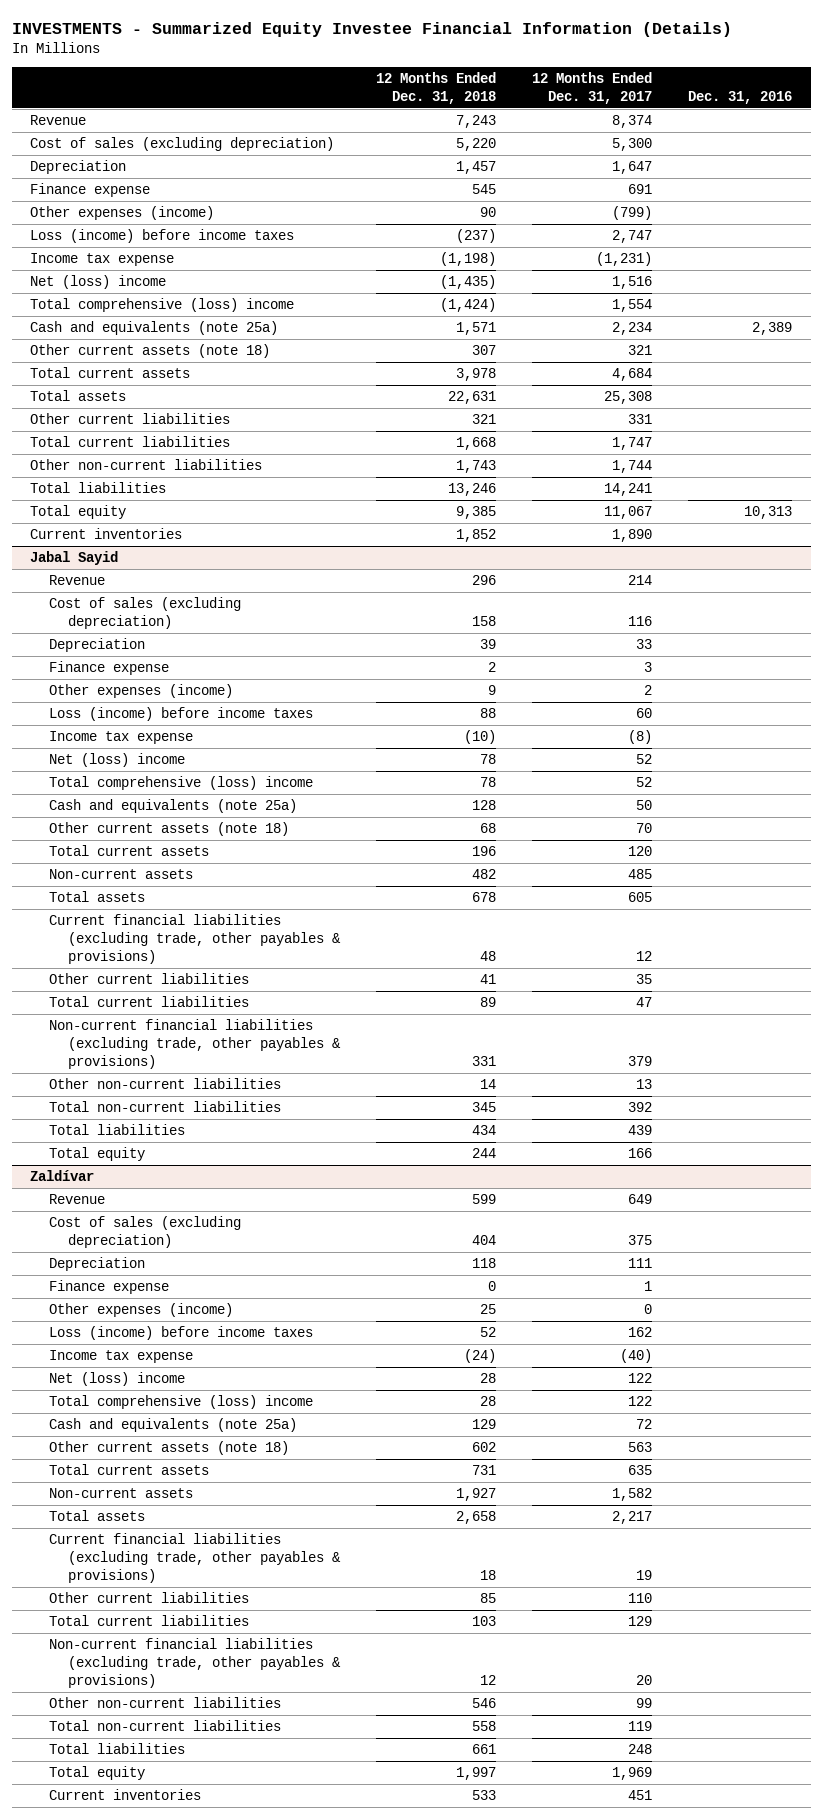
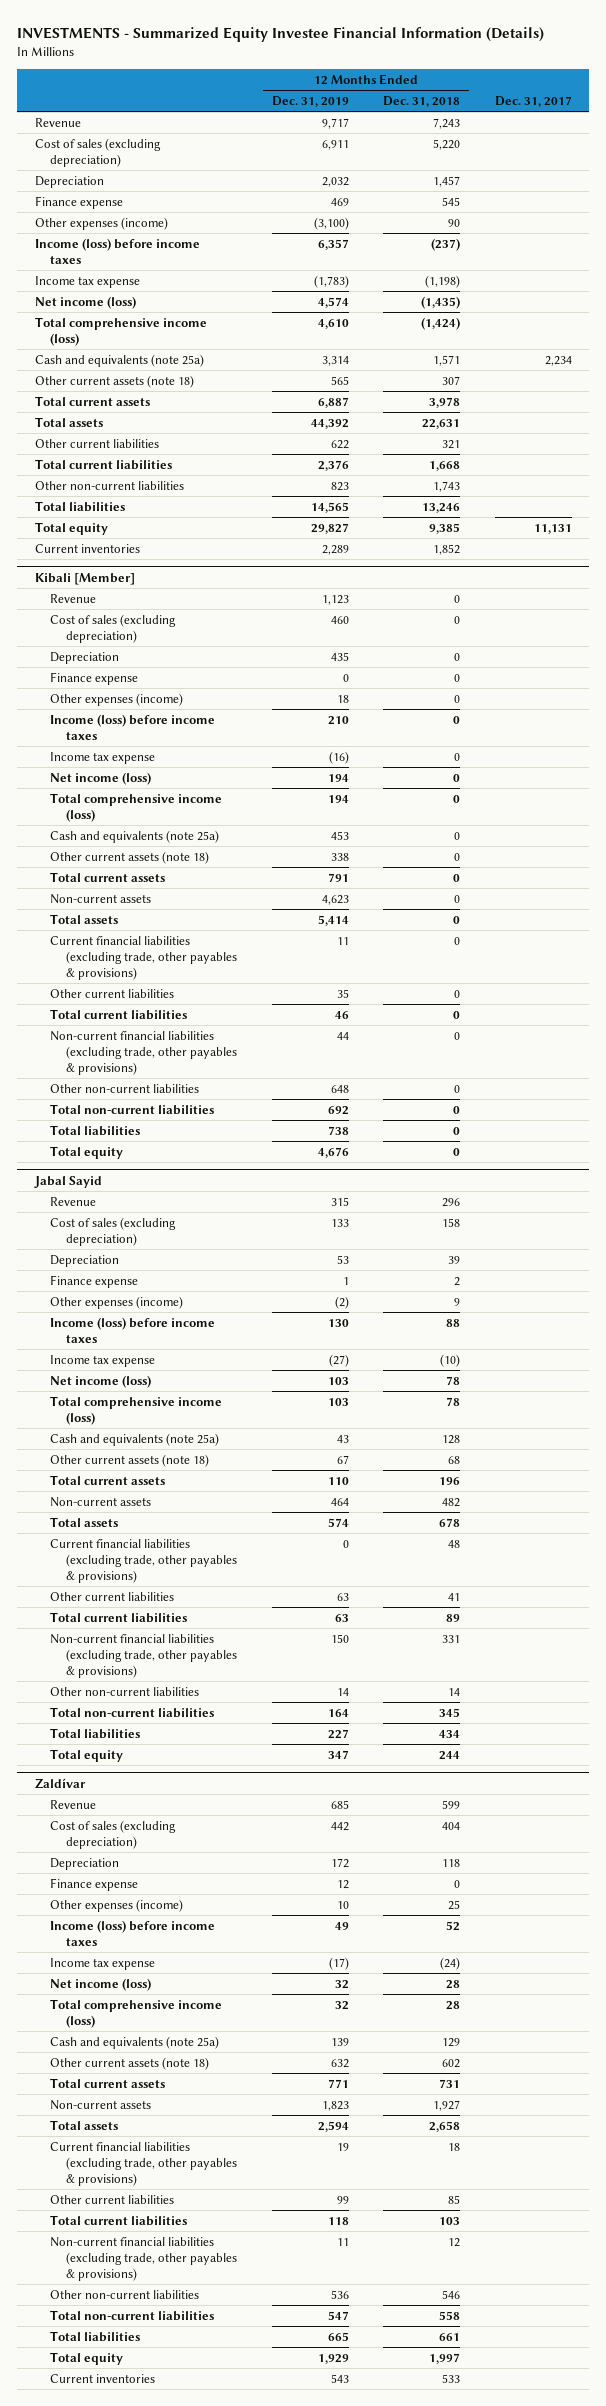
[532,71,653,104] 12 Months Ended Dec. 31, 2017 -> none
[688,90,793,104] Dec. 31, 2016 -> none
none -> [271,96,349,108] Dec. 31, 2019
none -> [494,96,572,108] Dec. 31, 2017
[29,229,294,244] Loss (income) before income taxes -> [34,237,200,264] Income (loss) before income taxes
[29,275,166,290] Net (loss) income -> [34,295,136,309] Net income (loss)
[29,298,294,313] Total comprehensive (loss) income -> [34,316,207,346] Total comprehensive income (loss)
none -> [34,572,135,585] Kibali [Member]
none -> [50,593,97,603] Revenue
none -> [50,613,177,643] Cost of sales (excluding depreciation)
none -> [50,651,120,664] Depreciation
none -> [50,671,139,685] Finance expense
none -> [50,692,184,706] Other expenses (income)
none -> [50,713,216,740] Income (loss) before income taxes
none -> [50,751,156,764] Income tax expense
none -> [50,771,152,785] Net income (loss)
none -> [50,792,223,822] Total comprehensive income (loss)
none -> [50,829,220,843] Cash and equivalents (note 25a)
none -> [50,850,210,864] Other current assets (note 18)
none -> [50,871,166,882] Total current assets
none -> [50,893,152,904] Non-current assets
none -> [50,913,119,924] Total assets
none -> [50,935,238,980] Current financial liabilities (excluding trade, other payables & provisions)
none -> [50,988,175,998] Other current liabilities
none -> [50,1008,188,1020] Total current liabilities
none -> [50,1030,238,1075] Non-current financial liabilities (excluding trade, other payables & provisions)
none -> [50,1083,200,1093] Other non-current liabilities
none -> [50,1103,215,1115] Total non-current liabilities
none -> [50,1124,141,1136] Total liabilities
none -> [50,1145,124,1159] Total equity
[48,707,313,722] Loss (income) before income taxes -> [50,1316,216,1343] Income (loss) before income taxes
[48,753,185,768] Net (loss) income -> [50,1374,152,1388] Net income (loss)
[48,776,313,791] Total comprehensive (loss) income -> [50,1395,223,1425] Total comprehensive income (loss)
[48,1326,313,1341] Loss (income) before income taxes -> [50,1919,216,1946] Income (loss) before income taxes
[48,1372,185,1387] Net (loss) income -> [50,1977,152,1991] Net income (loss)
[48,1395,313,1410] Total comprehensive (loss) income -> [50,1998,223,2028] Total comprehensive income (loss)

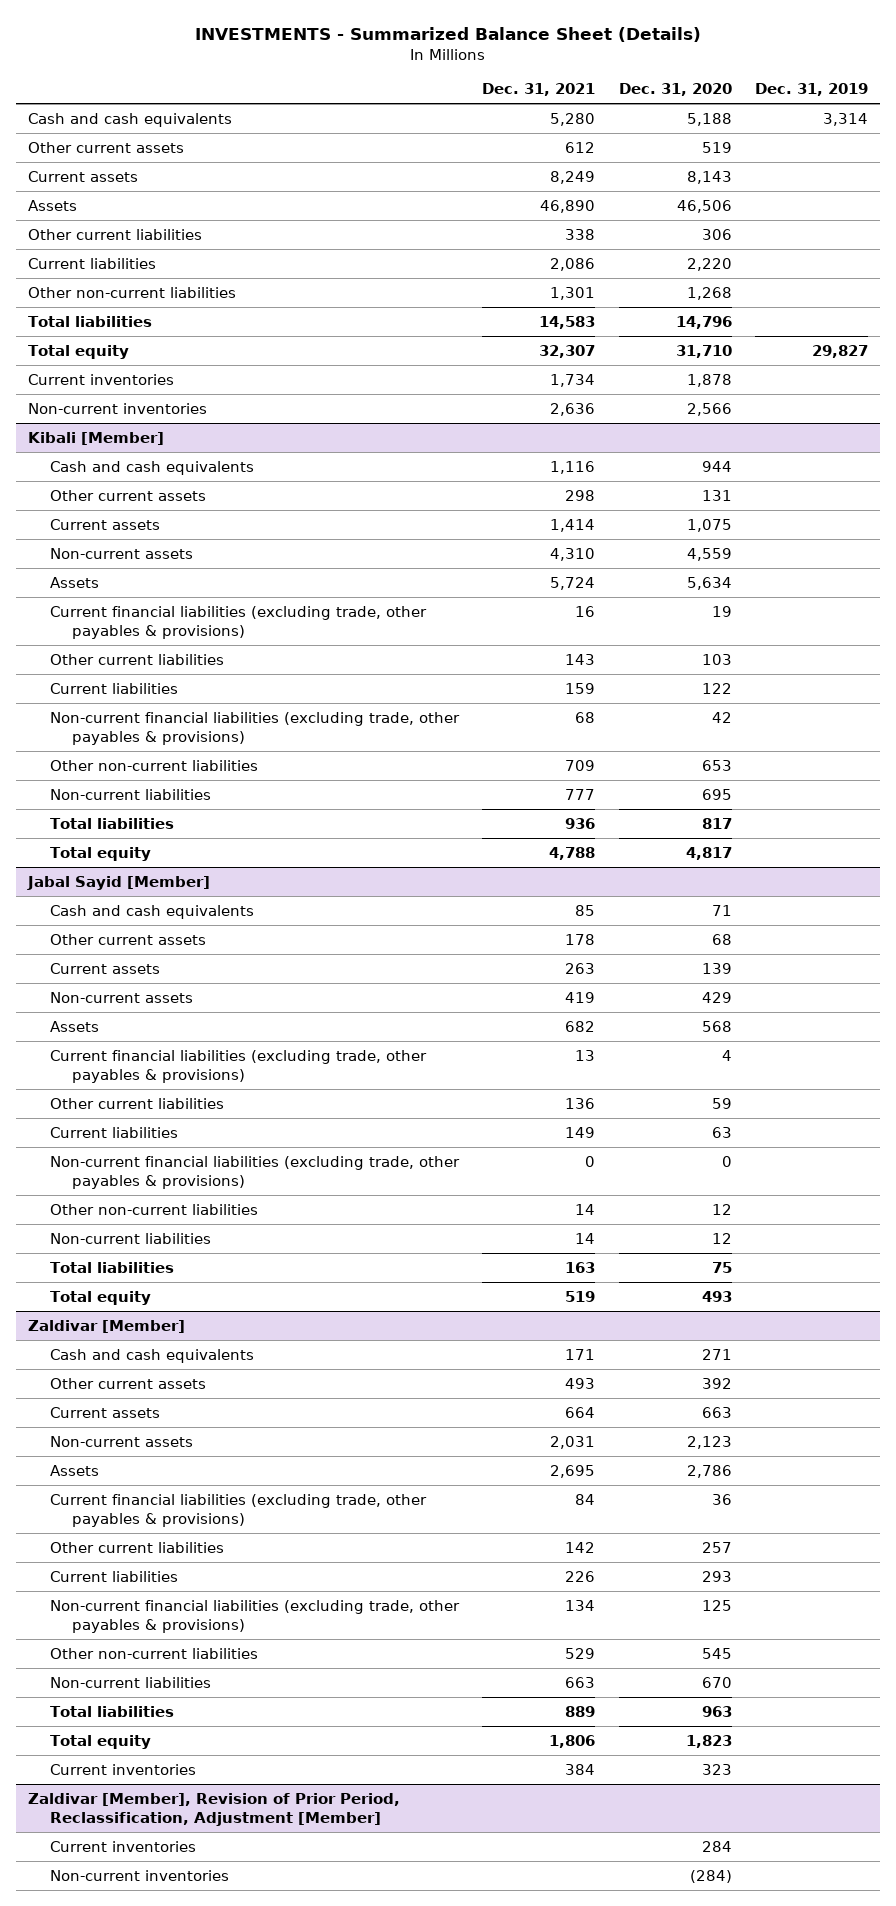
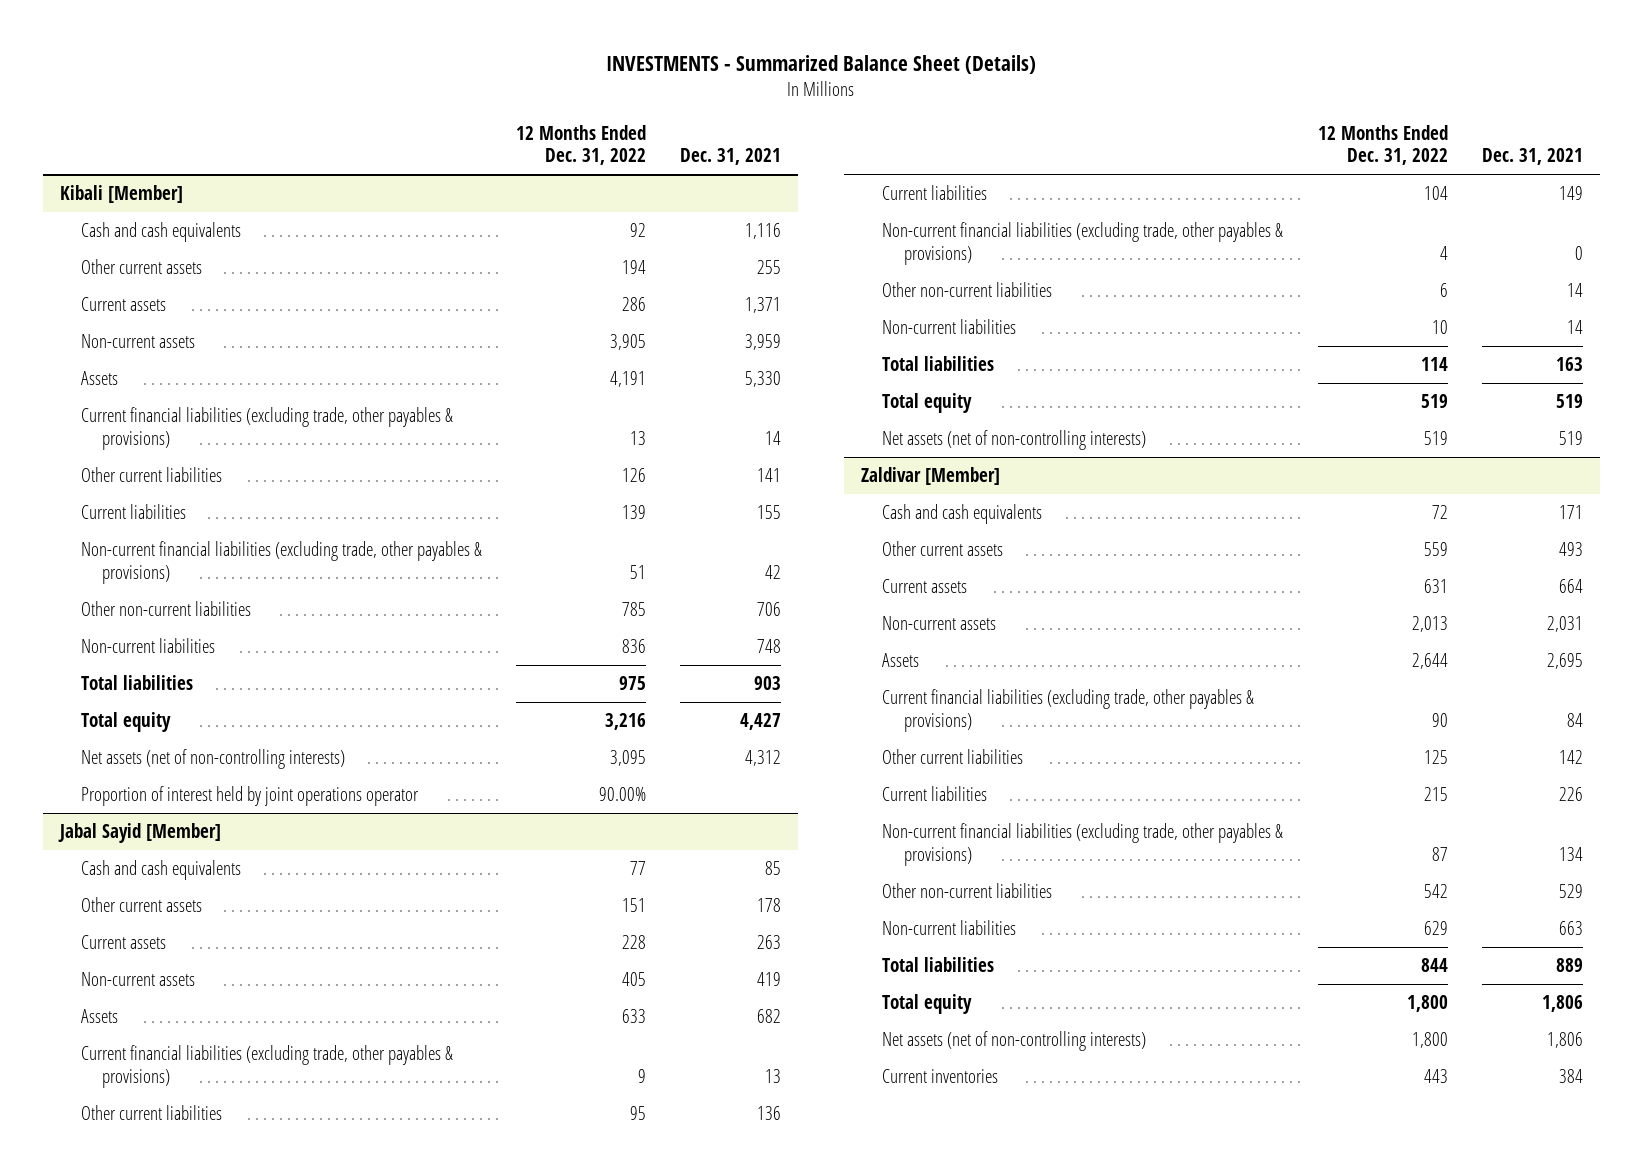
[618,83,732,97] Dec. 31, 2020 -> none
[755,83,869,97] Dec. 31, 2019 -> none
none -> [515,124,646,166] 12 Months Ended Dec. 31, 2022
[28,112,233,127] Cash and cash equivalents -> none
[28,141,185,153] Other current assets -> none
[28,170,139,182] Current assets -> none
[28,199,78,211] Assets -> none
[28,228,203,240] Other current liabilities -> none
[28,257,157,269] Current liabilities -> none
[28,286,237,298] Other non-current liabilities -> none
[28,315,153,327] Total liabilities -> none
[28,344,130,359] Total equity -> none
[28,373,175,385] Current inventories -> none
[28,402,208,414] Non-current inventories -> none
[565,489,596,501] 298 -> [757,260,782,275] 255
[550,518,596,532] 1,414 -> [745,297,782,314] 1,371
[550,547,596,561] 4,310 -> [745,334,782,351] 3,959
[550,576,596,590] 5,724 -> [745,371,782,388] 5,330
[575,605,596,617] 16 -> [765,430,782,445] 14
[565,653,596,665] 143 -> [757,468,782,483] 141
[565,682,596,694] 159 -> [757,505,782,520] 155
[575,711,596,723] 68 -> [765,564,782,579] 42
[565,759,596,771] 709 -> [757,602,782,617] 706
[565,788,596,800] 777 -> [757,639,782,654] 748
[565,817,596,829] 936 -> [754,676,782,691] 903
[549,846,596,860] 4,788 -> [740,713,782,731] 4,427
none -> [80,749,345,770] Net assets (net of non-controlling interests)
none -> [80,786,419,807] Proportion of interest held by joint operations operator
none -> [882,430,1147,451] Net assets (net of non-controlling interests)
none -> [882,1031,1147,1052] Net assets (net of non-controlling interests)
[28,1792,401,1827] Zaldivar [Member], Revision of Prior Period, Reclassification, Adjustment [Member] -> none
[49,1840,196,1852] Current inventories -> none
[49,1869,229,1881] Non-current inventories -> none

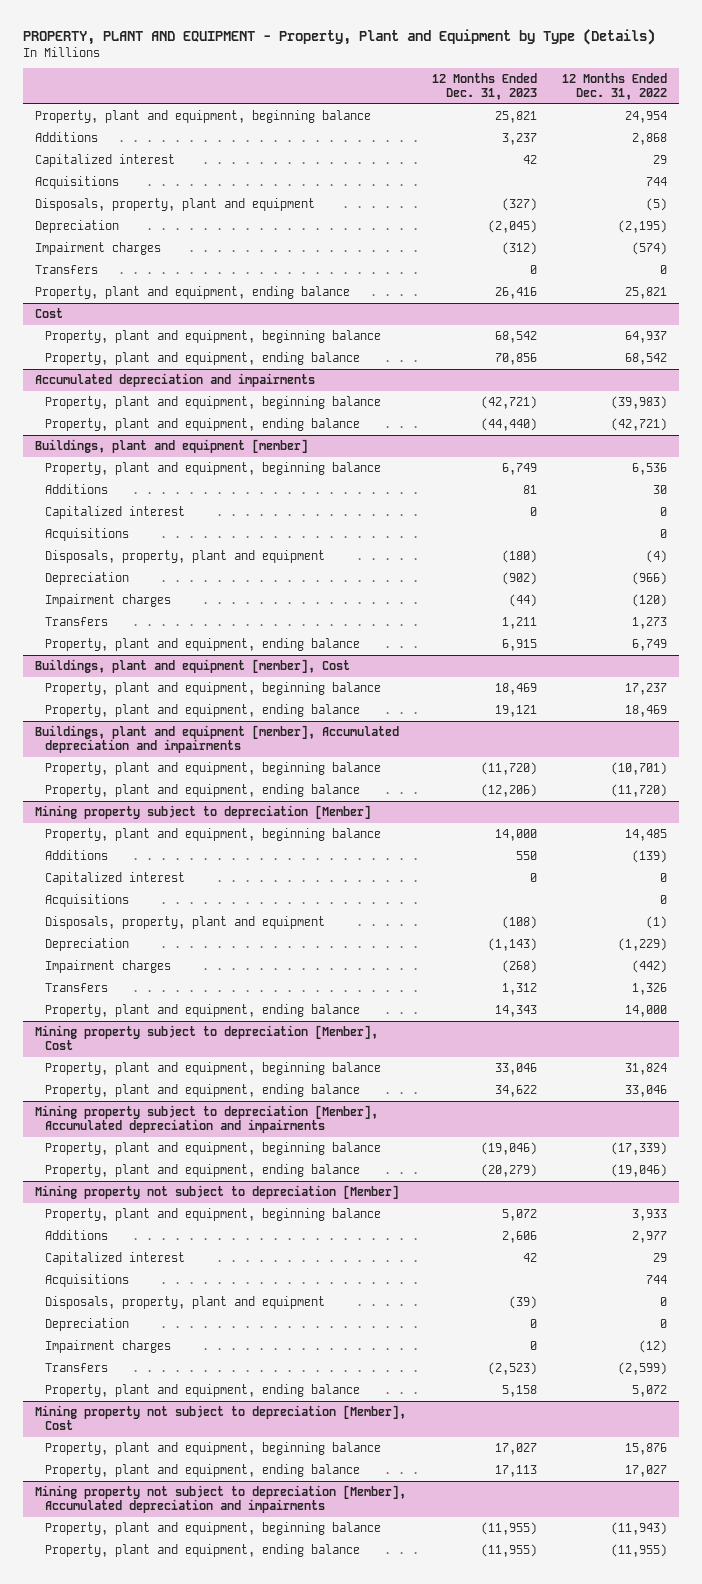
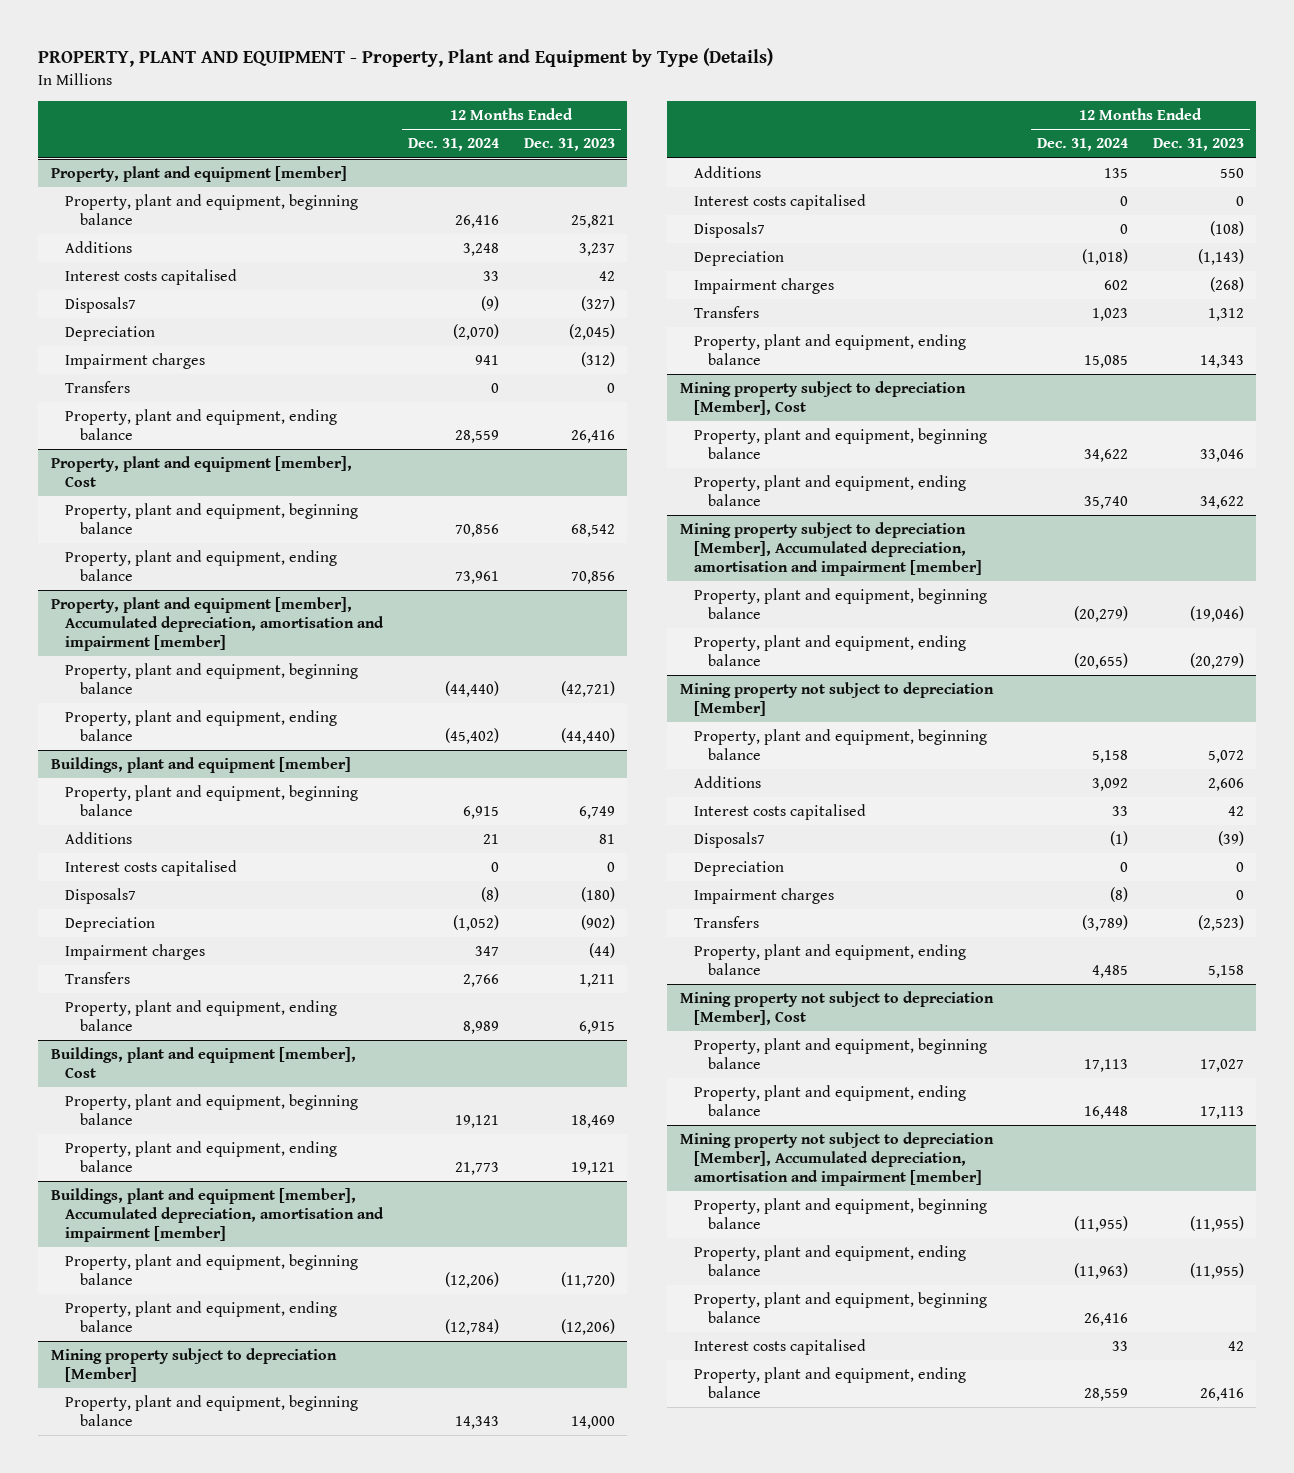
[561,73,667,101] 12 Months Ended Dec. 31, 2022 -> none
none -> [407,138,499,152] Dec. 31, 2024
none -> [50,166,347,183] Property, plant and equipment [member]
[35,175,120,189] Acquisitions -> none
[35,153,176,167] Capitalized interest -> [65,269,238,286] Interest costs capitalised
[35,197,316,211] Disposals, property, plant and equipment -> [65,297,137,314] Disposals7
[35,307,64,318] Cost -> none
none -> [50,456,352,488] Property, plant and equipment [member], Cost
[35,372,316,387] Accumulated depreciation and impairments -> none
none -> [50,597,385,652] Property, plant and equipment [member], Accumulated depreciation, amortisation and impairment [member]
[45,527,130,541] Acquisitions -> none
[45,505,186,519] Capitalized interest -> [65,860,238,877] Interest costs capitalised
[45,549,326,563] Disposals, property, plant and equipment -> [65,888,137,905] Disposals7
[35,724,400,754] Buildings, plant and equipment [member], Accumulated depreciation and impairments -> [50,1188,385,1243] Buildings, plant and equipment [member], Accumulated depreciation, amortisation and impairment [member]
[45,893,130,907] Acquisitions -> none
[45,871,186,885] Capitalized interest -> [694,194,867,211] Interest costs capitalised
[45,915,326,929] Disposals, property, plant and equipment -> [694,222,766,239] Disposals7
[35,1104,379,1134] Mining property subject to depreciation [Member], Accumulated depreciation and impairments -> [679,522,983,577] Mining property subject to depreciation [Member], Accumulated depreciation, amortisation and impairment [member]
[45,1273,130,1287] Acquisitions -> none
[45,1251,186,1265] Capitalized interest -> [694,804,867,821] Interest costs capitalised
[45,1295,326,1309] Disposals, property, plant and equipment -> [694,832,766,849] Disposals7
[35,1484,407,1514] Mining property not subject to depreciation [Member], Accumulated depreciation and impairments -> [679,1132,994,1187] Mining property not subject to depreciation [Member], Accumulated depreciation, amortisation and impairment [member]
none -> [694,1292,988,1324] Property, plant and equipment, beginning balance
none -> [694,1339,867,1356] Interest costs capitalised
none -> [694,1367,967,1399] Property, plant and equipment, ending balance

